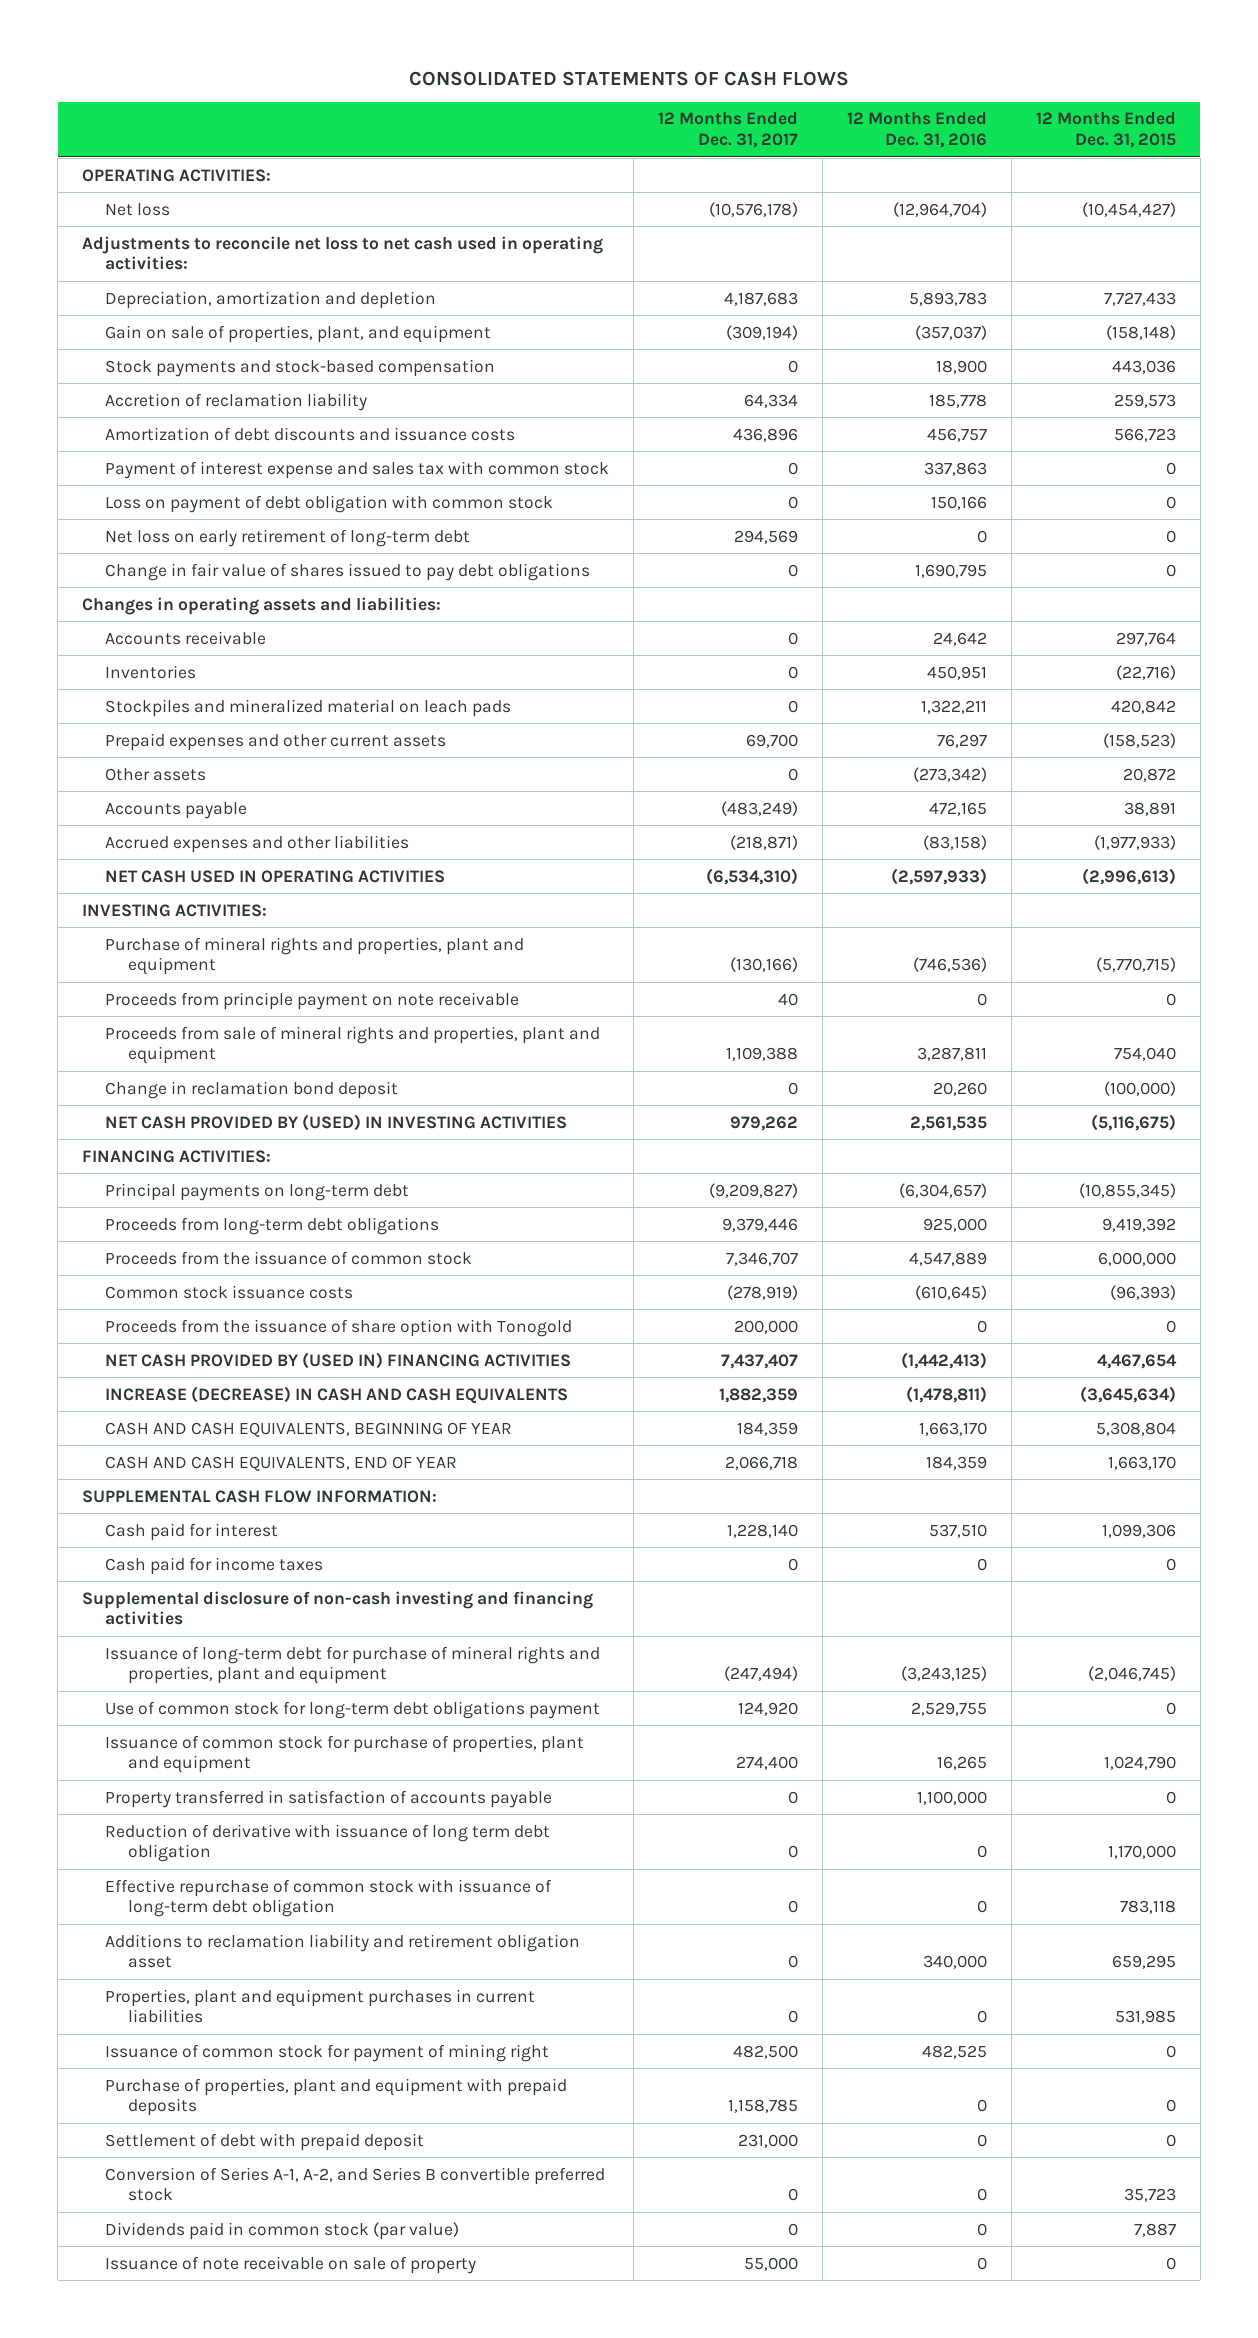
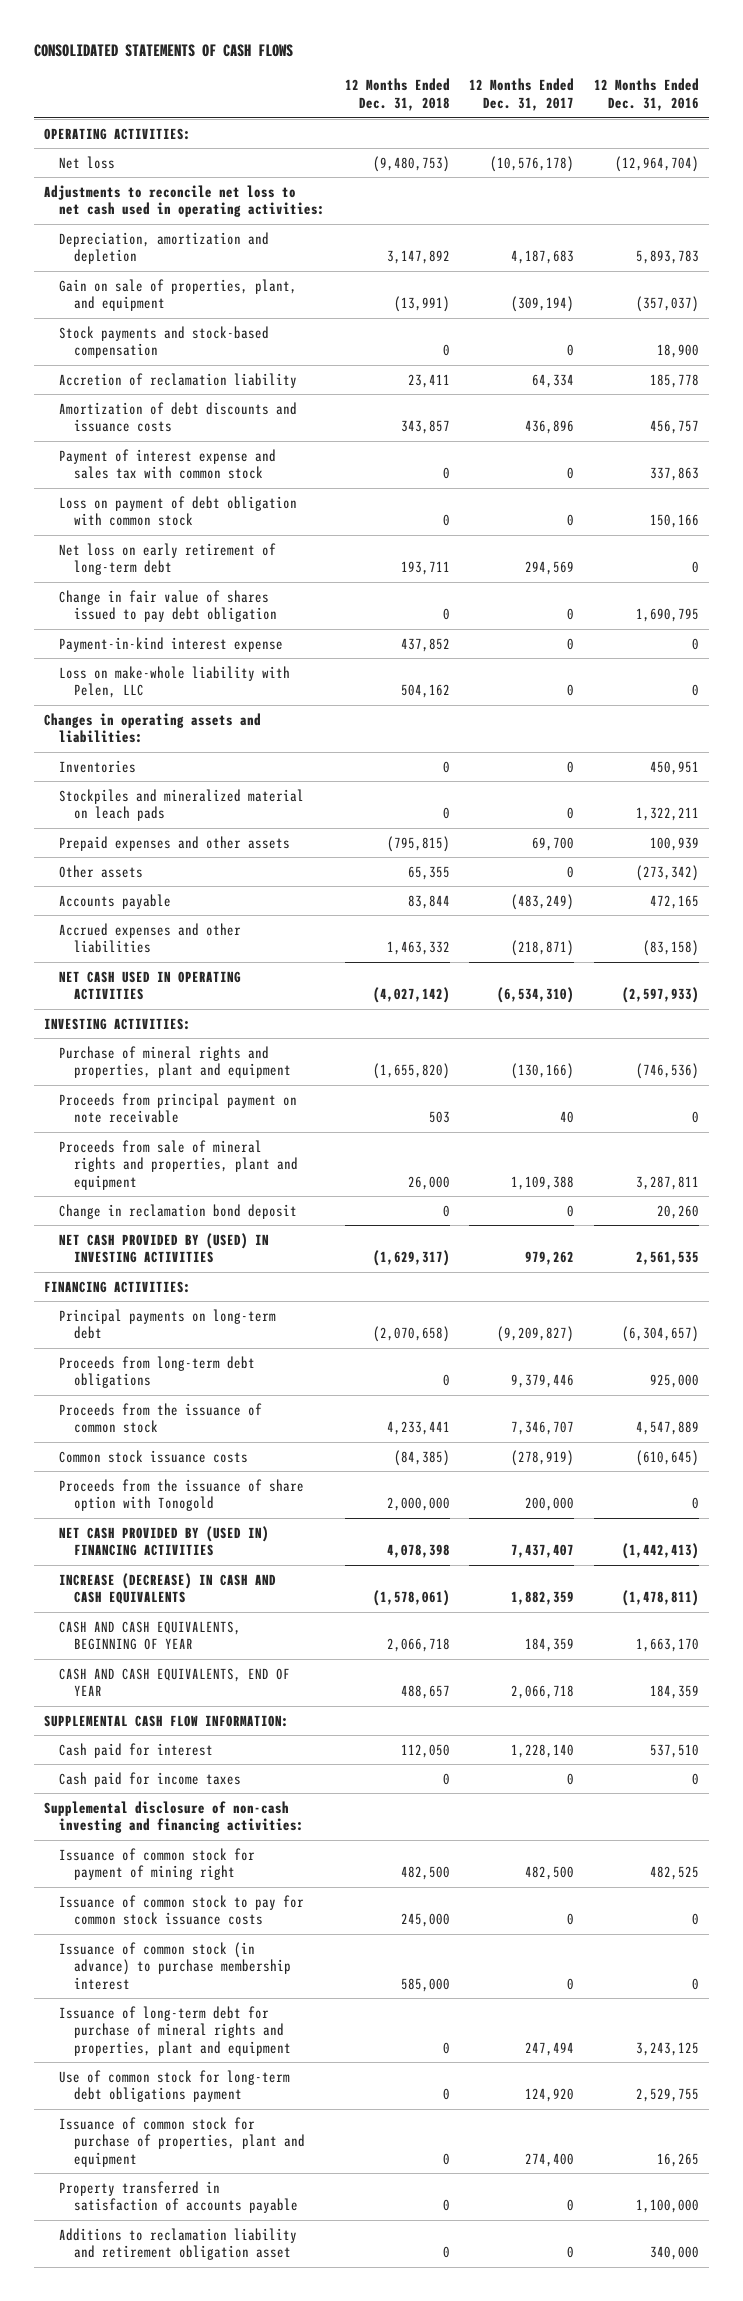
[1035,112,1176,148] 12 Months Ended Dec. 31, 2015 -> none
none -> [344,78,450,112] 12 Months Ended Dec. 31, 2018
[105,562,591,581] Change in fair value of shares issued to pay debt obligations -> [58,589,277,623] Change in fair value of shares issued to pay debt obligation
none -> [58,636,283,652] Payment-in-kind interest expense
none -> [58,665,290,699] Loss on make-whole liability with Pelen, LLC
[105,630,267,645] Accounts receivable -> none
[105,732,447,751] Prepaid expenses and other current assets -> [58,835,290,851] Prepaid expenses and other assets
[936,733,987,748] 76,297 -> [650,836,700,851] 100,939
[105,991,520,1010] Proceeds from principle payment on note receivable -> [58,1092,297,1124] Proceeds from principal payment on note receivable
[82,1590,594,1626] Supplemental disclosure of non-cash investing and financing activities -> [43,1800,304,1834] Supplemental disclosure of non-cash investing and financing activities:
[105,2043,550,2062] Issuance of common stock for payment of mining right -> [58,1847,255,1881] Issuance of common stock for payment of mining right
none -> [58,1894,304,1926] Issuance of common stock to pay for common stock issuance costs
none -> [58,1941,291,1990] Issuance of common stock (in advance) to purchase membership interest
[723,1666,798,1682] (247,494) -> [525,2041,575,2056] 247,494
[900,1666,987,1682] (3,243,125) -> [636,2041,700,2056] 3,243,125
[105,1823,551,1863] Reduction of derivative with issuance of long term debt obligation -> none
[105,1878,553,1918] Effective repurchase of common stock with issuance of long-term debt obligation -> none
[105,1988,536,2024] Properties, plant and equipment purchases in current liabilities -> none
[105,2077,568,2117] Purchase of properties, plant and equipment with prepaid deposits -> none
[105,2132,425,2151] Settlement of debt with prepaid deposit -> none
[105,2166,606,2202] Conversion of Series A-1, A-2, and Series B convertible preferred stock -> none
[105,2221,460,2240] Dividends paid in common stock (par value) -> none
[105,2255,477,2274] Issuance of note receivable on sale of property -> none

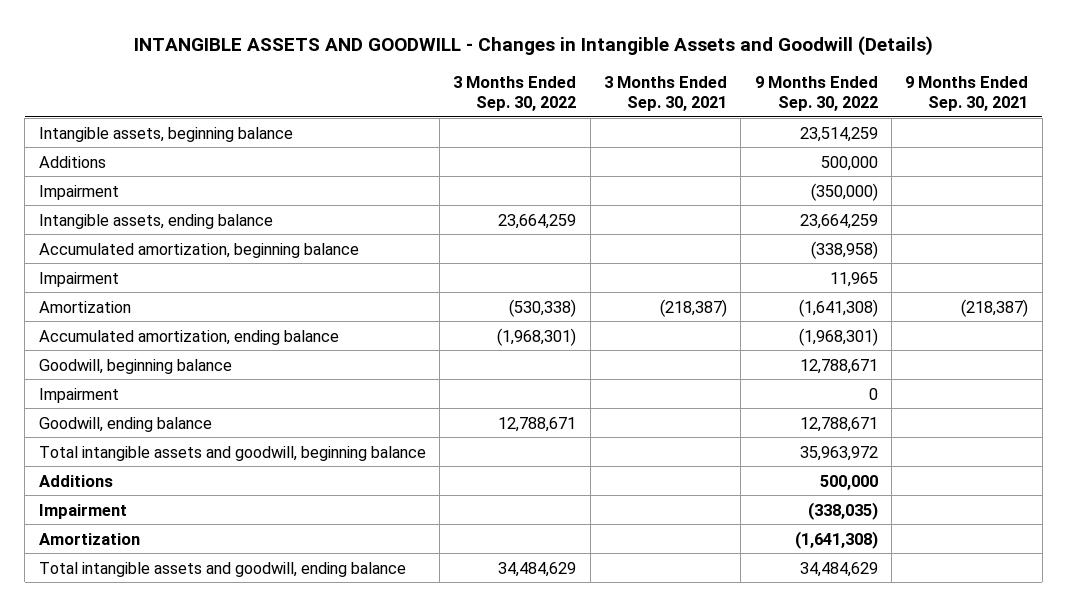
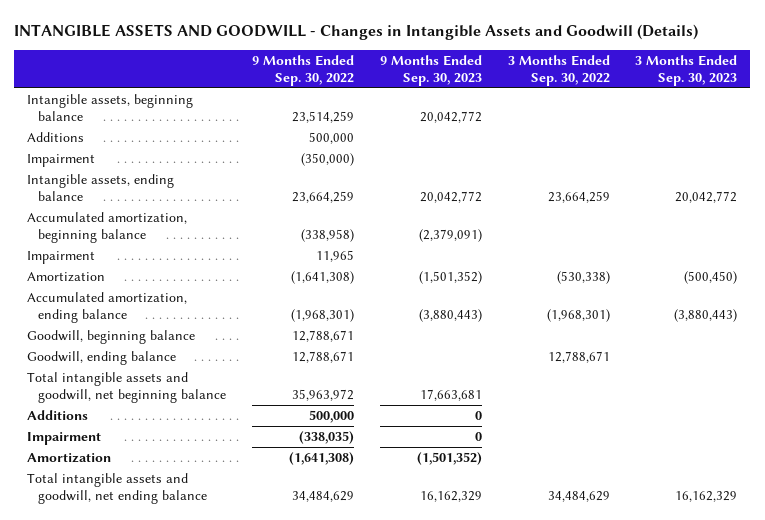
[604,75,728,112] 3 Months Ended Sep. 30, 2021 -> none
[905,75,1029,112] 9 Months Ended Sep. 30, 2021 -> none
none -> [379,54,482,86] 9 Months Ended Sep. 30, 2023
none -> [635,54,738,86] 3 Months Ended Sep. 30, 2023
[38,387,119,403] Impairment -> none
[38,445,426,461] Total intangible assets and goodwill, beginning balance -> [27,371,226,404] Total intangible assets and goodwill, net beginning balance
[38,561,406,577] Total intangible assets and goodwill, ending balance -> [27,472,207,505] Total intangible assets and goodwill, net ending balance

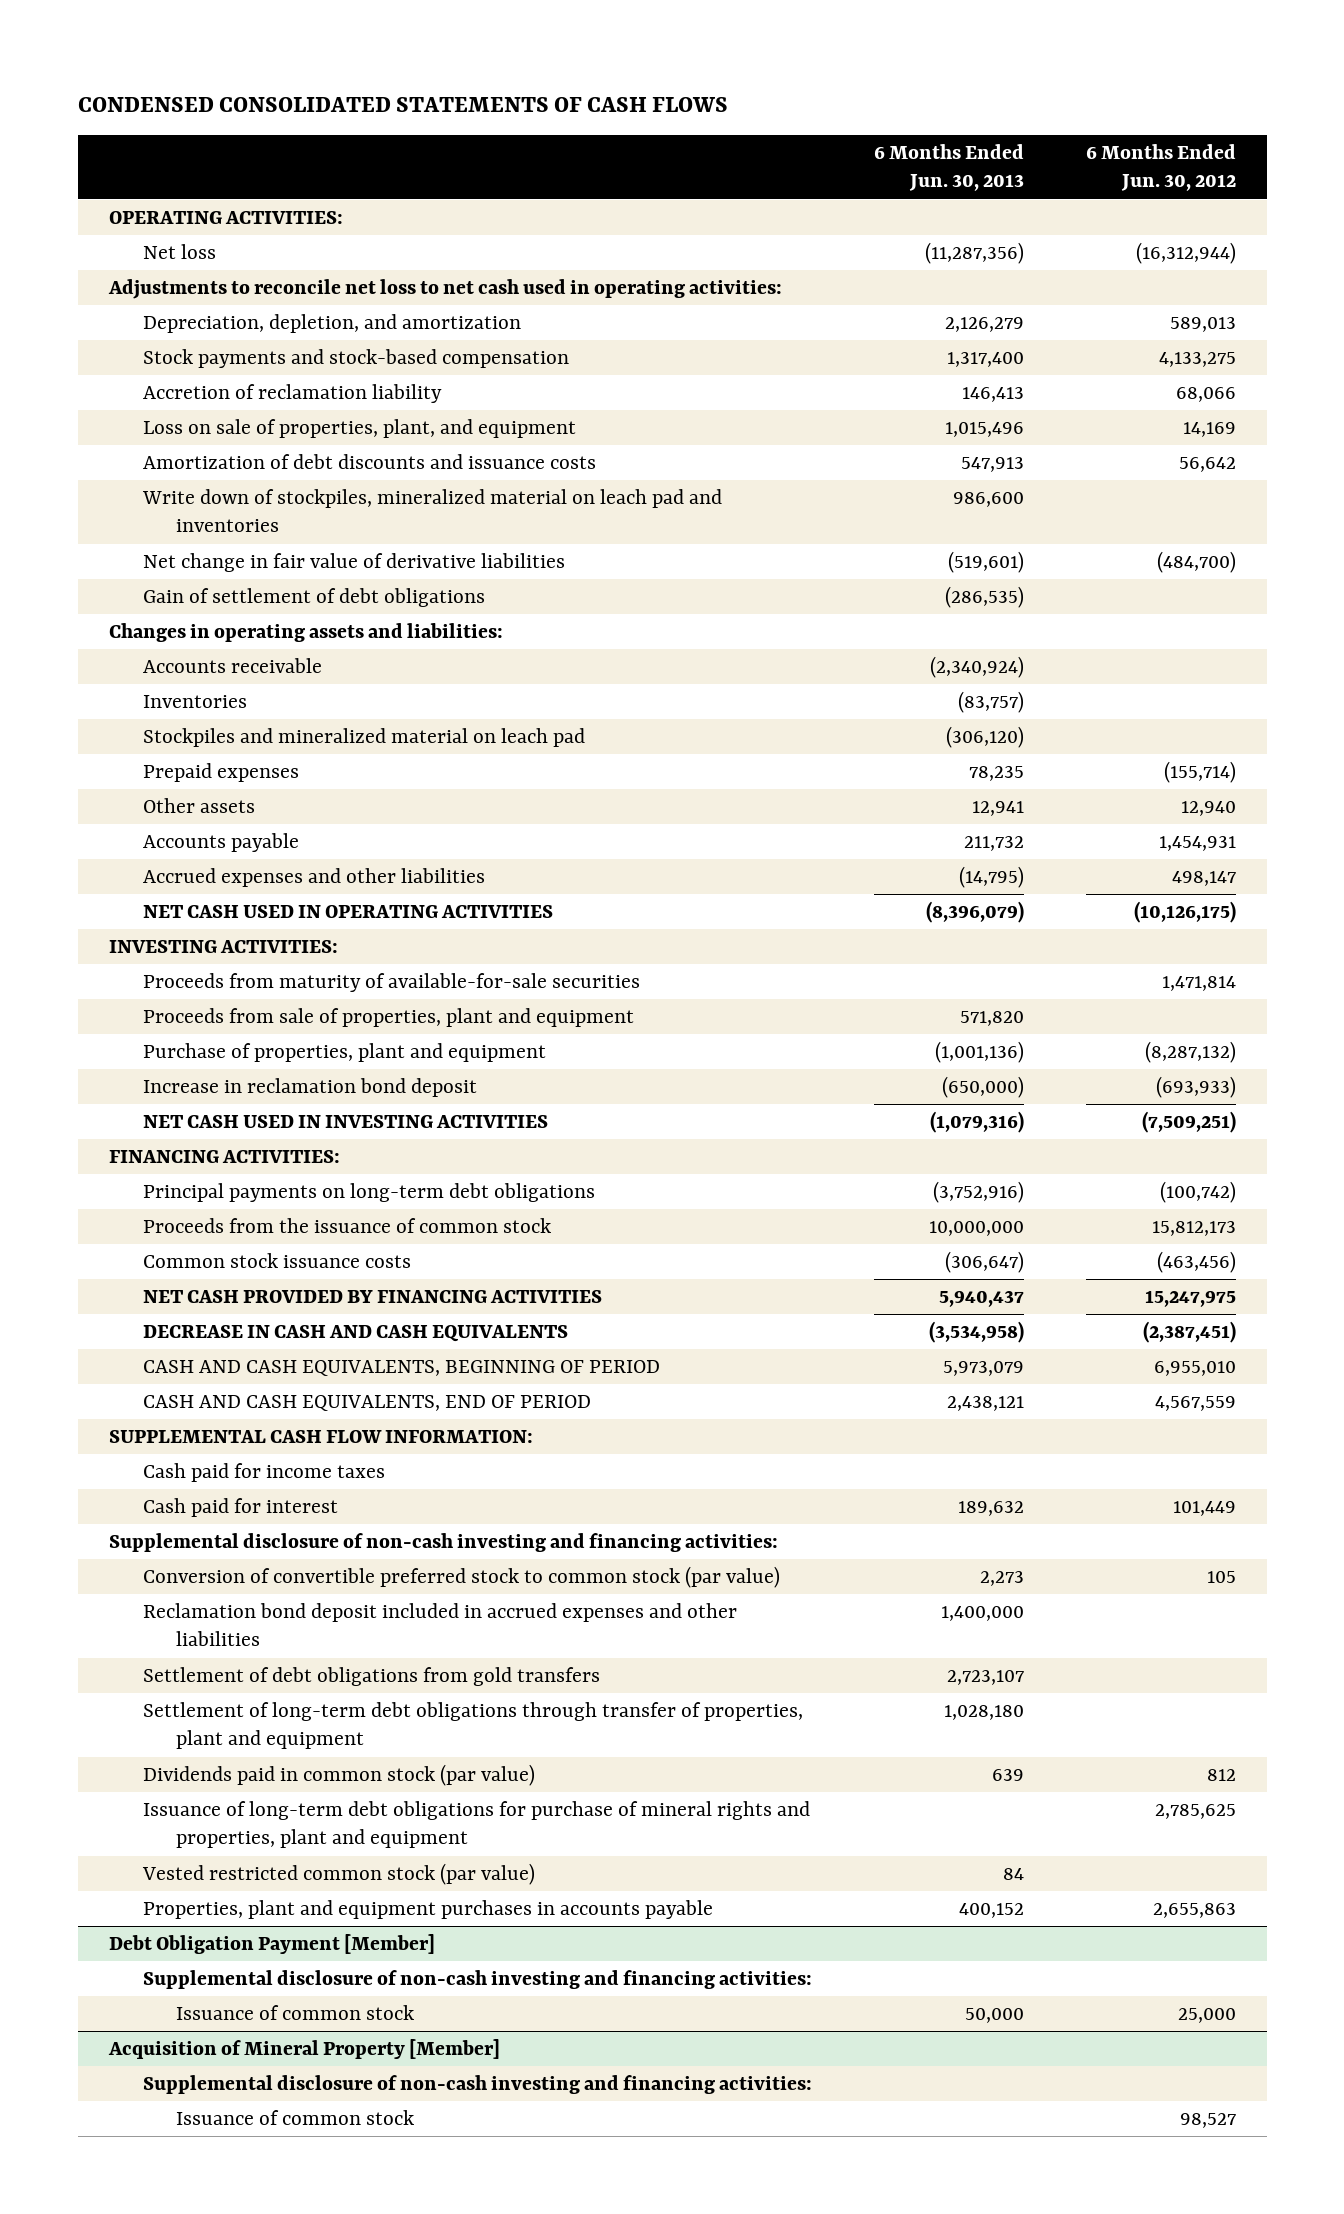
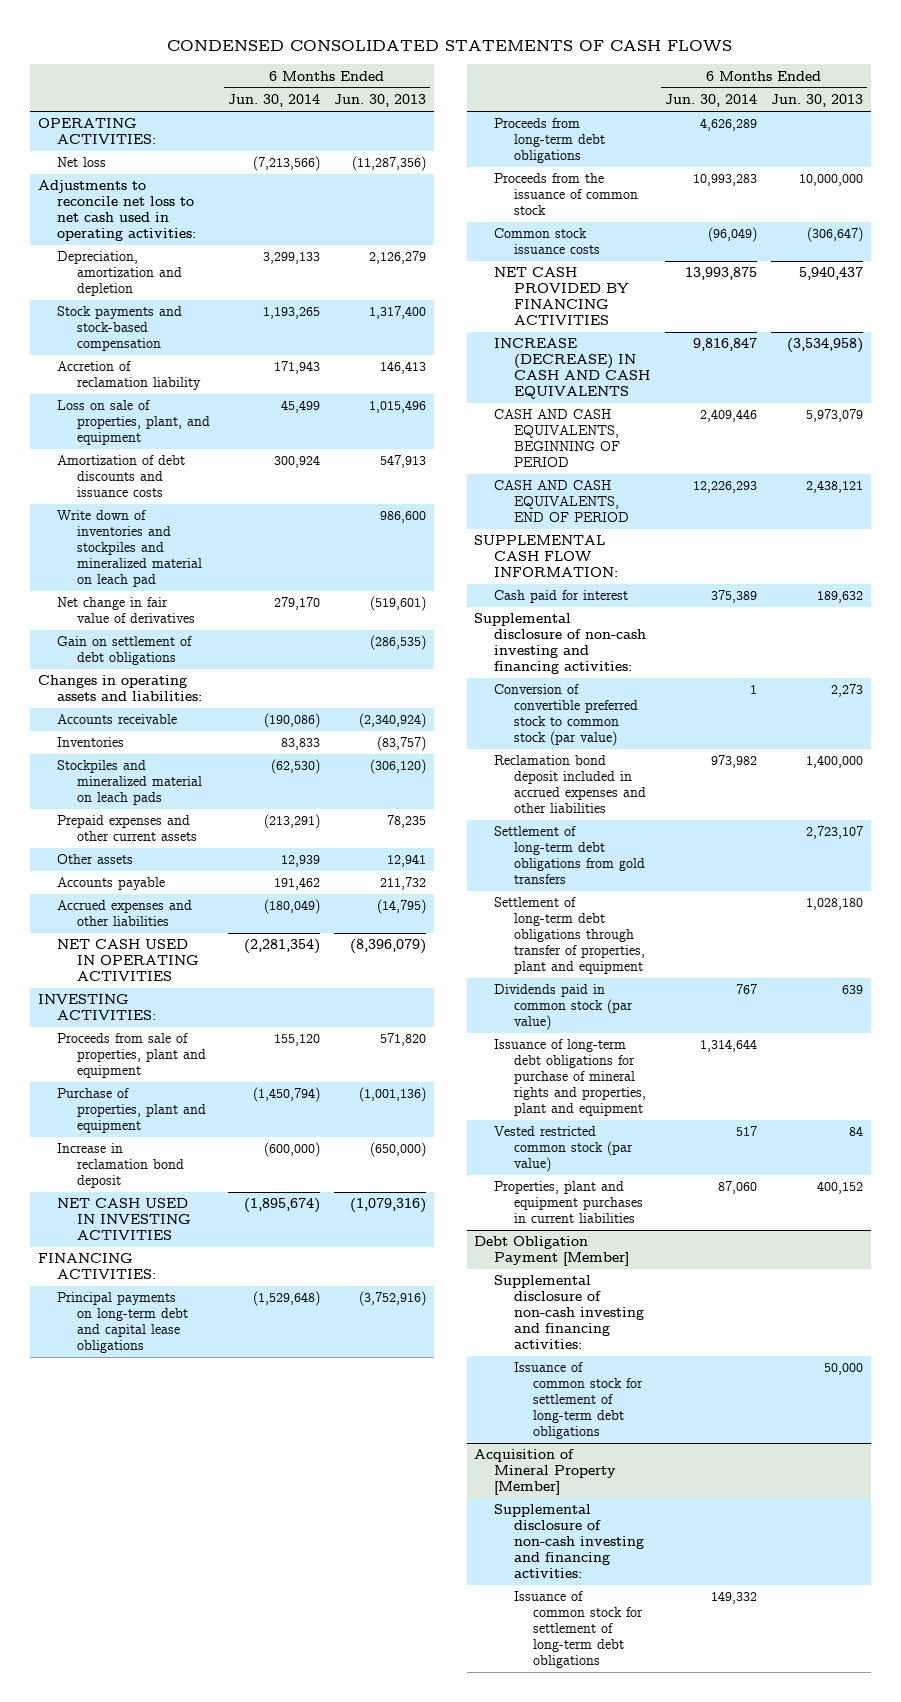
[1085,143,1236,192] 6 Months Ended Jun. 30, 2012 -> none
none -> [227,94,320,108] Jun. 30, 2014
[142,314,521,334] Depreciation, depletion, and amortization -> [57,251,182,296] Depreciation, amortization and depletion
[141,489,722,533] Write down of stockpiles, mineralized material on leach pad and inventories -> [57,510,202,587] Write down of inventories and stockpiles and mineralized material on leach pad
[142,553,565,573] Net change in fair value of derivative liabilities -> [57,597,195,624] Net change in fair value of derivatives
[142,588,485,608] Gain of settlement of debt obligations -> [57,636,193,666] Gain on settlement of debt obligations
[142,728,585,748] Stockpiles and mineralized material on leach pad -> [57,760,202,805] Stockpiles and mineralized material on leach pads
[142,763,299,783] Prepaid expenses -> [57,815,197,842] Prepaid expenses and other current assets
[142,973,640,993] Proceeds from maturity of available-for-sale securities -> none
[142,1183,595,1203] Principal payments on long-term debt obligations -> [57,1292,188,1353] Principal payments on long-term debt and capital lease obligations
none -> [494,118,605,163] Proceeds from long-term debt obligations
[142,1325,568,1343] DECREASE IN CASH AND CASH EQUIVALENTS -> [494,338,650,399] INCREASE (DECREASE) IN CASH AND CASH EQUIVALENTS
[142,1463,385,1483] Cash paid for income taxes -> none
[142,1667,600,1687] Settlement of debt obligations from gold transfers -> [494,826,645,884] Settlement of long-term debt obligations from gold transfers
[142,1900,713,1920] Properties, plant and equipment purchases in accounts payable -> [494,1181,643,1223] Properties, plant and equipment purchases in current liabilities
[176,2005,415,2021] Issuance of common stock -> [513,1362,644,1439] Issuance of common stock for settlement of long-term debt obligations
[176,2110,415,2126] Issuance of common stock -> [513,1591,644,1668] Issuance of common stock for settlement of long-term debt obligations

